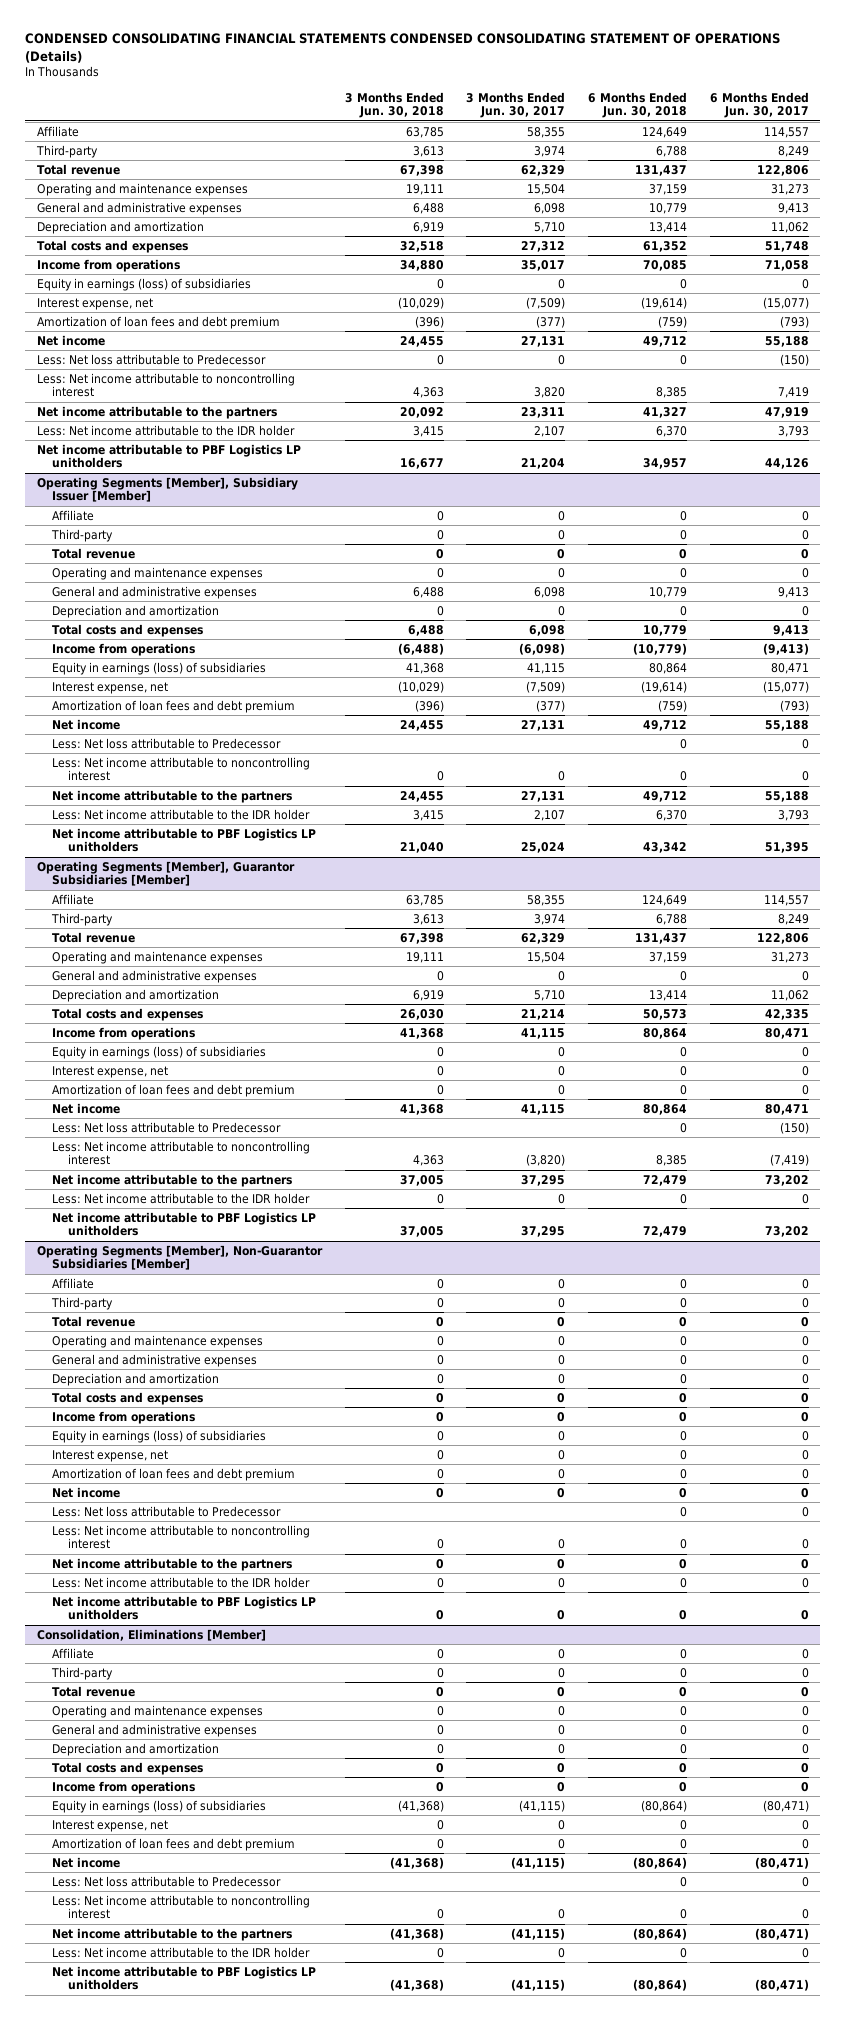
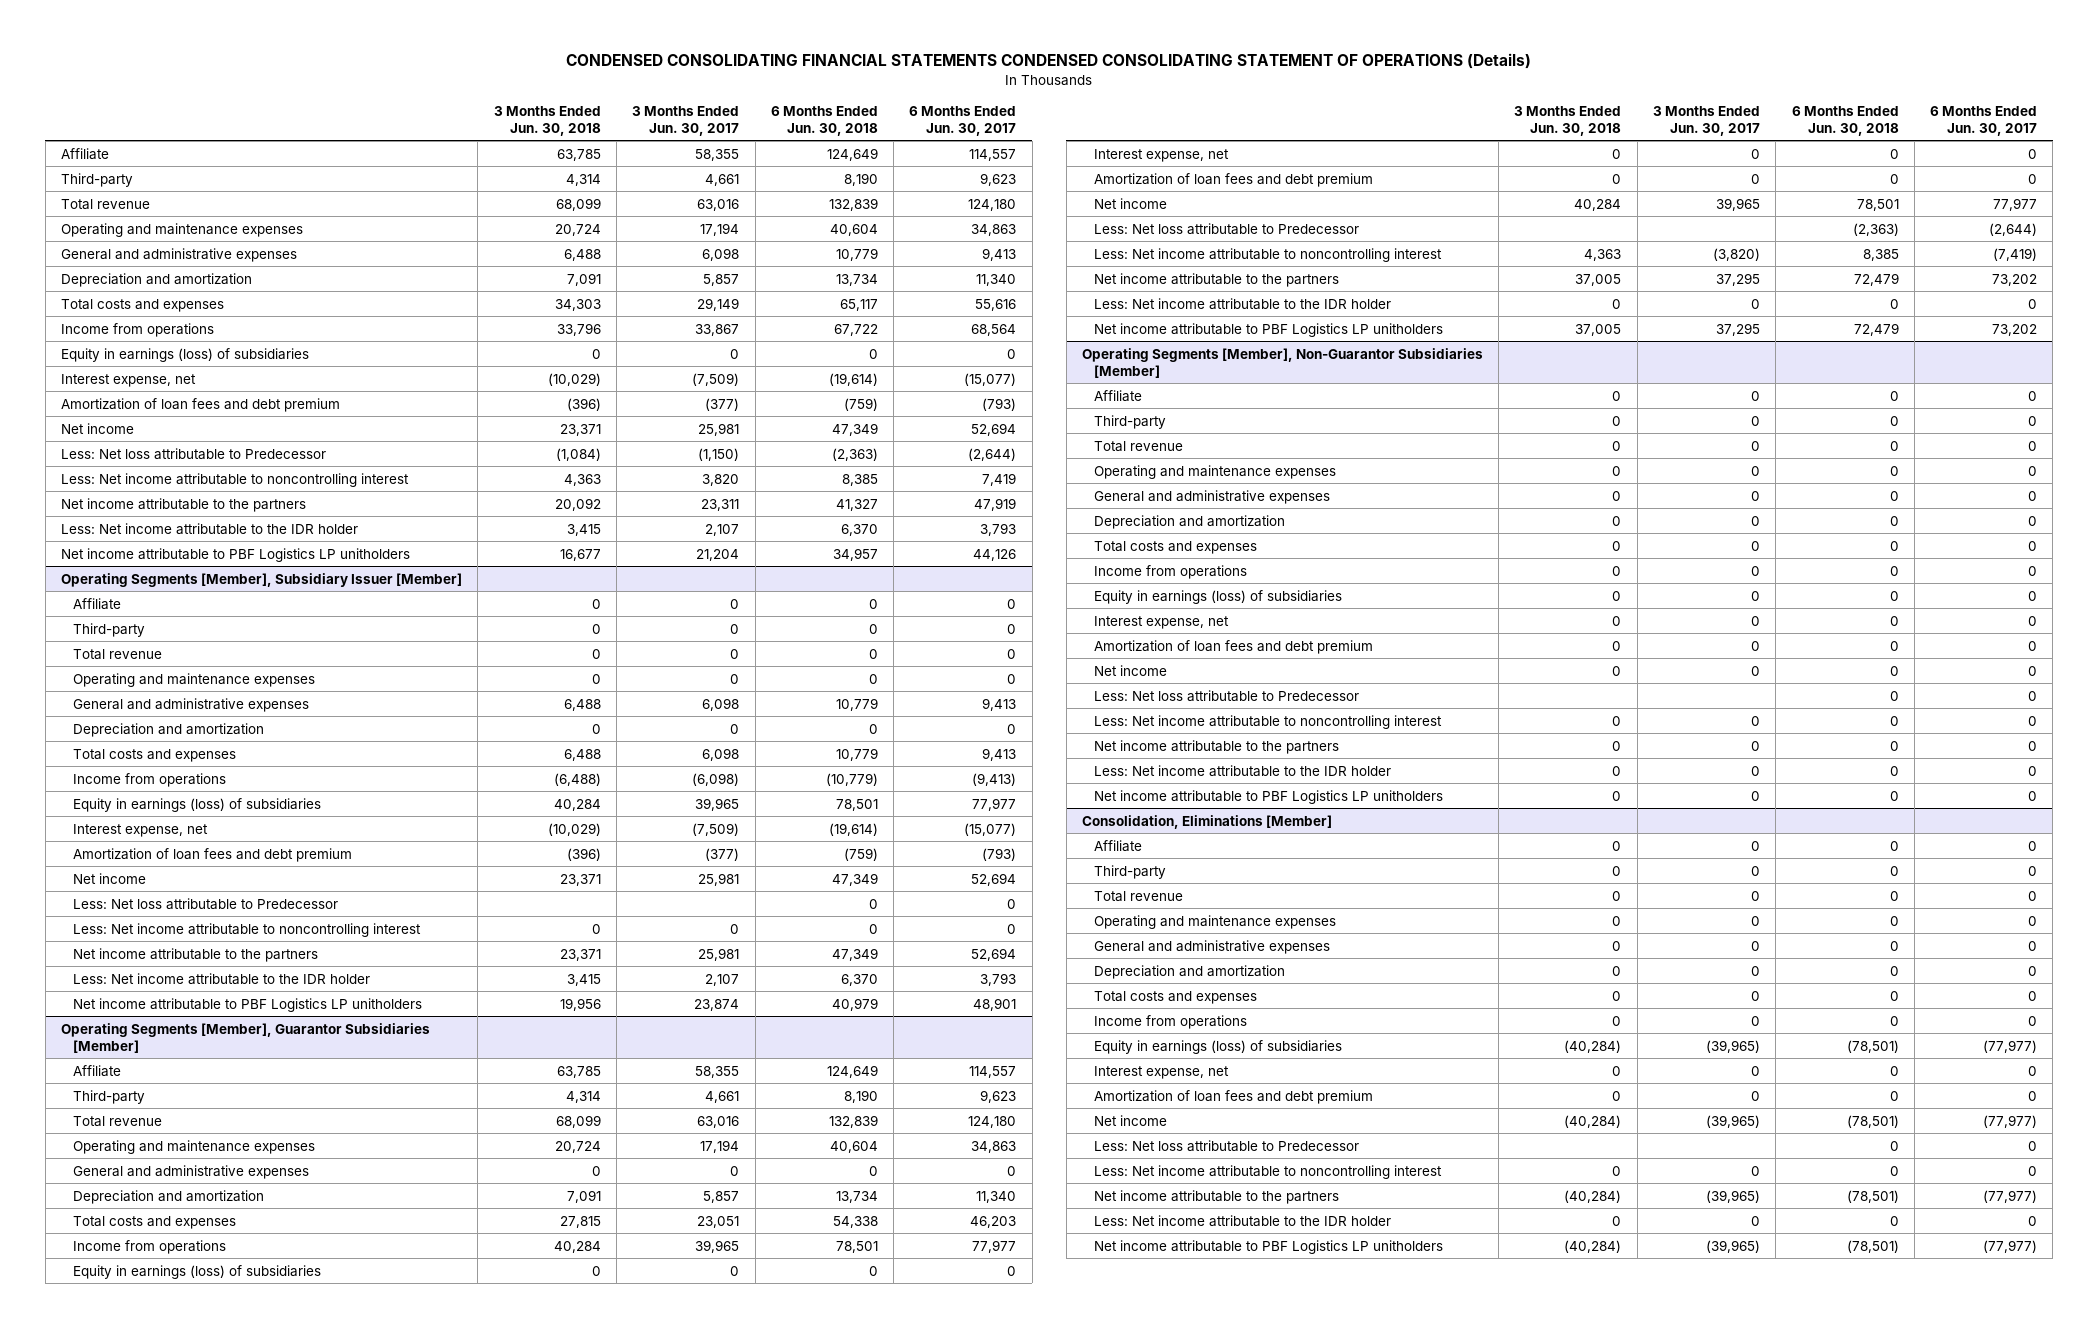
[412,145,444,157] 3,613 -> [565,173,601,186] 4,314
[534,145,566,157] 3,974 -> [705,173,740,186] 4,661
[656,145,688,157] 6,788 -> [843,172,878,186] 8,190
[778,145,810,157] 8,249 -> [980,172,1017,186] 9,623
[399,164,444,176] 67,398 -> [555,197,601,211] 68,099
[521,164,566,176] 62,329 -> [697,198,740,211] 63,016
[635,164,688,176] 131,437 -> [828,197,878,211] 132,839
[757,164,810,176] 122,806 -> [968,198,1017,211] 124,180
[405,183,444,195] 19,111 -> [554,223,601,236] 20,724
[527,183,566,195] 15,504 -> [700,222,740,236] 17,194
[649,183,688,195] 37,159 -> [829,223,878,236] 40,604
[771,183,810,195] 31,273 -> [971,223,1017,236] 34,863
[412,221,444,233] 6,919 -> [566,272,601,286] 7,091
[534,221,566,233] 5,710 -> [703,273,740,286] 5,857
[649,221,688,233] 13,414 -> [835,273,878,286] 13,734
[771,221,810,233] 11,062 -> [976,273,1017,286] 11,340
[399,240,444,252] 32,518 -> [554,298,601,311] 34,303
[521,240,566,252] 27,312 -> [697,297,740,311] 29,149
[643,240,688,252] 61,352 -> [839,298,878,311] 65,117
[765,240,810,252] 51,748 -> [975,298,1017,311] 55,616
[399,259,444,271] 34,880 -> [556,322,601,336] 33,796
[521,259,566,271] 35,017 -> [695,323,740,336] 33,867
[643,259,688,271] 70,085 -> [833,323,878,336] 67,722
[765,259,810,271] 71,058 -> [971,323,1017,336] 68,564
[399,335,444,347] 24,455 -> [559,423,601,436] 23,371
[521,335,566,347] 27,131 -> [698,422,740,436] 25,981
[643,335,688,347] 49,712 -> [831,422,878,436] 47,349
[765,335,810,347] 55,188 -> [971,422,1017,436] 52,694
[436,354,444,365] 0 -> [555,447,601,461] (1,084)
[558,354,566,365] 0 -> [698,447,740,461] (1,150)
[680,354,688,365] 0 -> [831,447,878,461] (2,363)
[780,353,810,366] (150) -> [968,447,1017,461] (2,644)
[405,662,444,674] 41,368 -> [553,798,601,811] 40,284
[527,662,566,674] 41,115 -> [695,797,740,811] 39,965
[649,662,688,674] 80,864 -> [835,798,878,811] 78,501
[771,662,810,674] 80,471 -> [972,797,1017,811] 77,977
[399,719,444,731] 24,455 -> [559,873,601,886] 23,371
[521,719,566,731] 27,131 -> [698,872,740,886] 25,981
[643,719,688,731] 49,712 -> [831,872,878,886] 47,349
[765,719,810,731] 55,188 -> [971,872,1017,886] 52,694
[399,790,444,802] 24,455 -> [559,948,601,961] 23,371
[521,790,566,802] 27,131 -> [698,947,740,961] 25,981
[643,790,688,802] 49,712 -> [831,947,878,961] 47,349
[765,790,810,802] 55,188 -> [971,947,1017,961] 52,694
[399,842,444,854] 21,040 -> [559,997,601,1011] 19,956
[521,842,566,854] 25,024 -> [694,998,740,1011] 23,874
[643,842,688,854] 43,342 -> [831,997,878,1011] 40,979
[765,842,810,854] 51,395 -> [973,997,1017,1011] 48,901
[412,913,444,925] 3,613 -> [565,1090,601,1103] 4,314
[534,913,566,925] 3,974 -> [705,1090,740,1103] 4,661
[656,913,688,925] 6,788 -> [843,1089,878,1103] 8,190
[778,913,810,925] 8,249 -> [980,1089,1017,1103] 9,623
[399,932,444,944] 67,398 -> [555,1114,601,1128] 68,099
[521,932,566,944] 62,329 -> [697,1115,740,1128] 63,016
[635,932,688,944] 131,437 -> [828,1114,878,1128] 132,839
[757,932,810,944] 122,806 -> [968,1115,1017,1128] 124,180
[405,951,444,963] 19,111 -> [554,1140,601,1153] 20,724
[527,951,566,963] 15,504 -> [700,1139,740,1153] 17,194
[649,951,688,963] 37,159 -> [829,1140,878,1153] 40,604
[771,951,810,963] 31,273 -> [971,1140,1017,1153] 34,863
[412,989,444,1001] 6,919 -> [566,1189,601,1203] 7,091
[534,989,566,1001] 5,710 -> [703,1190,740,1203] 5,857
[649,989,688,1001] 13,414 -> [835,1190,878,1203] 13,734
[771,989,810,1001] 11,062 -> [976,1190,1017,1203] 11,340
[399,1008,444,1020] 26,030 -> [559,1215,601,1228] 27,815
[521,1008,566,1020] 21,214 -> [697,1215,740,1228] 23,051
[643,1008,688,1020] 50,573 -> [832,1215,878,1228] 54,338
[765,1008,810,1020] 42,335 -> [970,1215,1017,1228] 46,203
[399,1027,444,1039] 41,368 -> [553,1240,601,1253] 40,284
[521,1027,566,1039] 41,115 -> [695,1239,740,1253] 39,965
[643,1027,688,1039] 80,864 -> [835,1240,878,1253] 78,501
[765,1027,810,1039] 80,471 -> [972,1239,1017,1253] 77,977
[399,1103,444,1115] 41,368 -> [1574,198,1622,211] 40,284
[521,1103,566,1115] 41,115 -> [1715,197,1760,211] 39,965
[643,1103,688,1115] 80,864 -> [1856,198,1899,211] 78,501
[765,1103,810,1115] 80,471 -> [1993,197,2038,211] 77,977
[680,1122,688,1133] 0 -> [1852,222,1899,236] (2,363)
[780,1121,810,1134] (150) -> [1989,222,2038,236] (2,644)
[397,1799,444,1812] (41,368) -> [1564,1039,1622,1053] (40,284)
[519,1799,566,1812] (41,115) -> [1705,1039,1760,1053] (39,965)
[641,1799,688,1812] (80,864) -> [1846,1039,1899,1053] (78,501)
[763,1799,810,1812] (80,471) -> [1983,1039,2038,1053] (77,977)
[389,1856,444,1869] (41,368) -> [1564,1114,1622,1128] (40,284)
[511,1856,566,1869] (41,115) -> [1705,1114,1760,1128] (39,965)
[633,1856,688,1869] (80,864) -> [1846,1114,1899,1128] (78,501)
[755,1856,810,1869] (80,471) -> [1983,1114,2038,1128] (77,977)
[389,1927,444,1940] (41,368) -> [1564,1189,1622,1203] (40,284)
[511,1927,566,1940] (41,115) -> [1705,1189,1760,1203] (39,965)
[633,1927,688,1940] (80,864) -> [1846,1189,1899,1203] (78,501)
[755,1927,810,1940] (80,471) -> [1983,1189,2038,1203] (77,977)
[389,1979,444,1992] (41,368) -> [1564,1239,1622,1253] (40,284)
[511,1979,566,1992] (41,115) -> [1705,1239,1760,1253] (39,965)
[633,1979,688,1992] (80,864) -> [1846,1239,1899,1253] (78,501)
[755,1979,810,1992] (80,471) -> [1983,1239,2038,1253] (77,977)

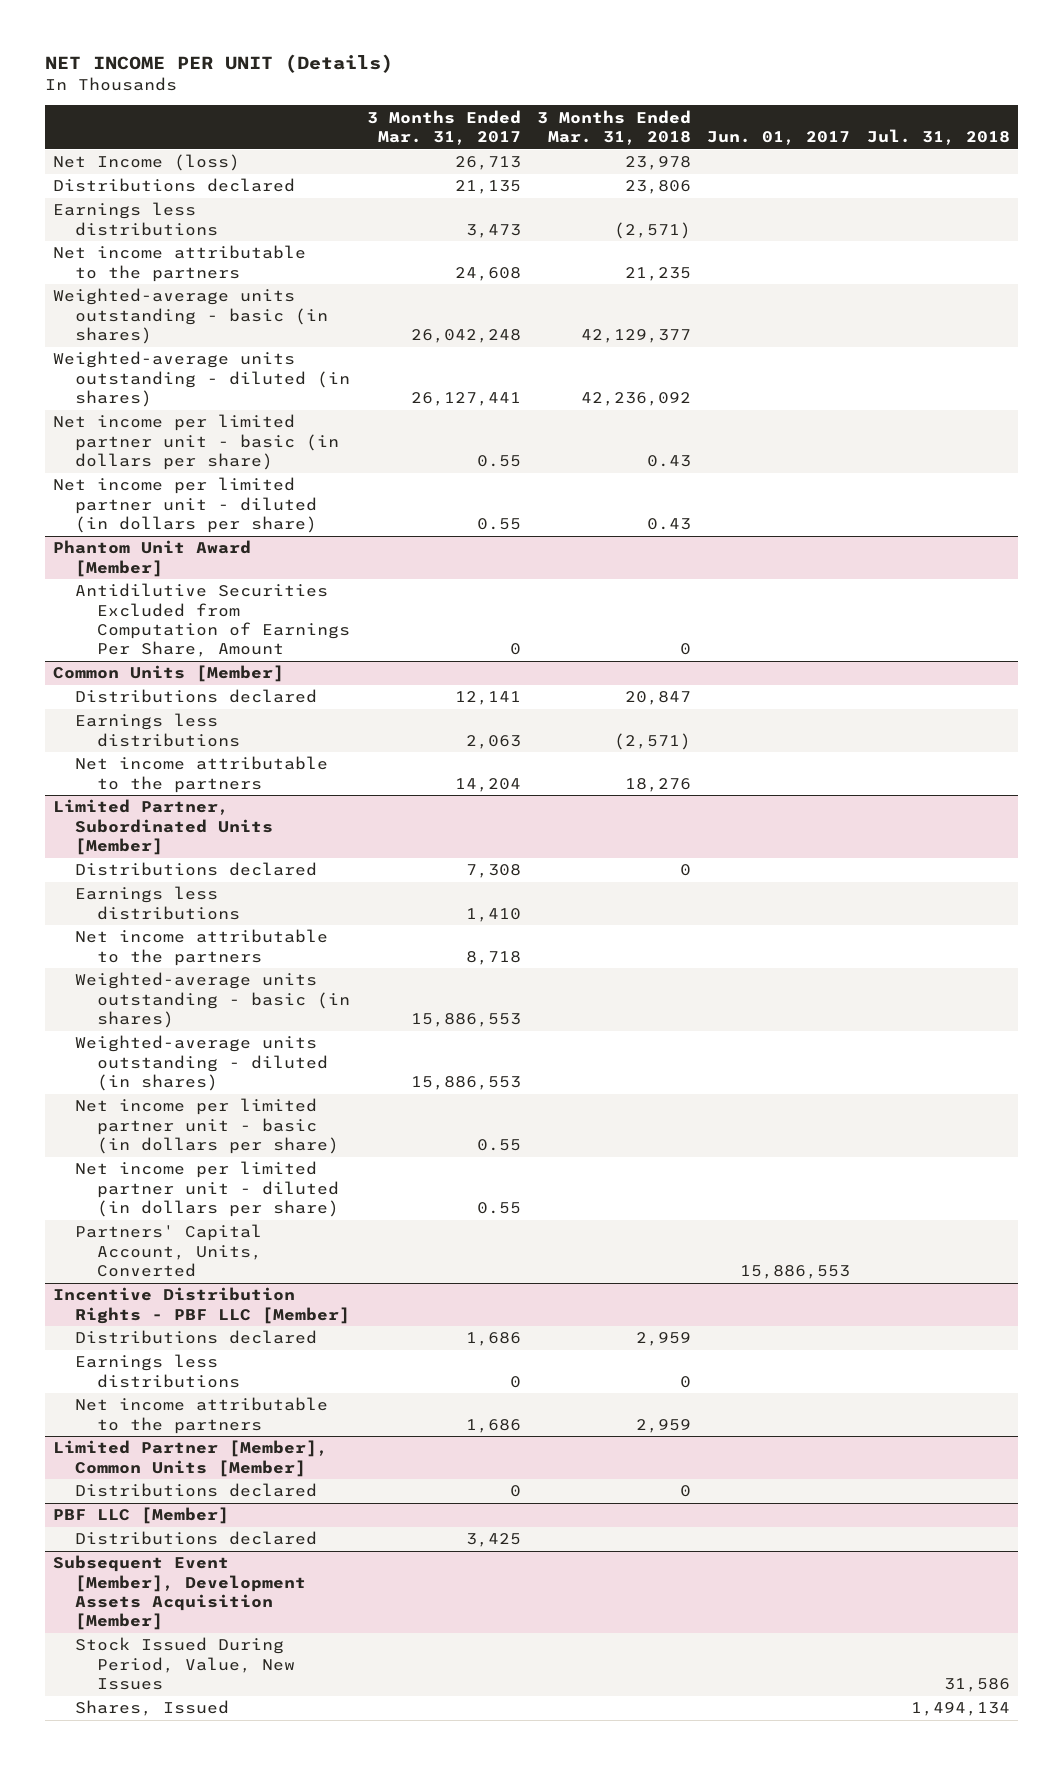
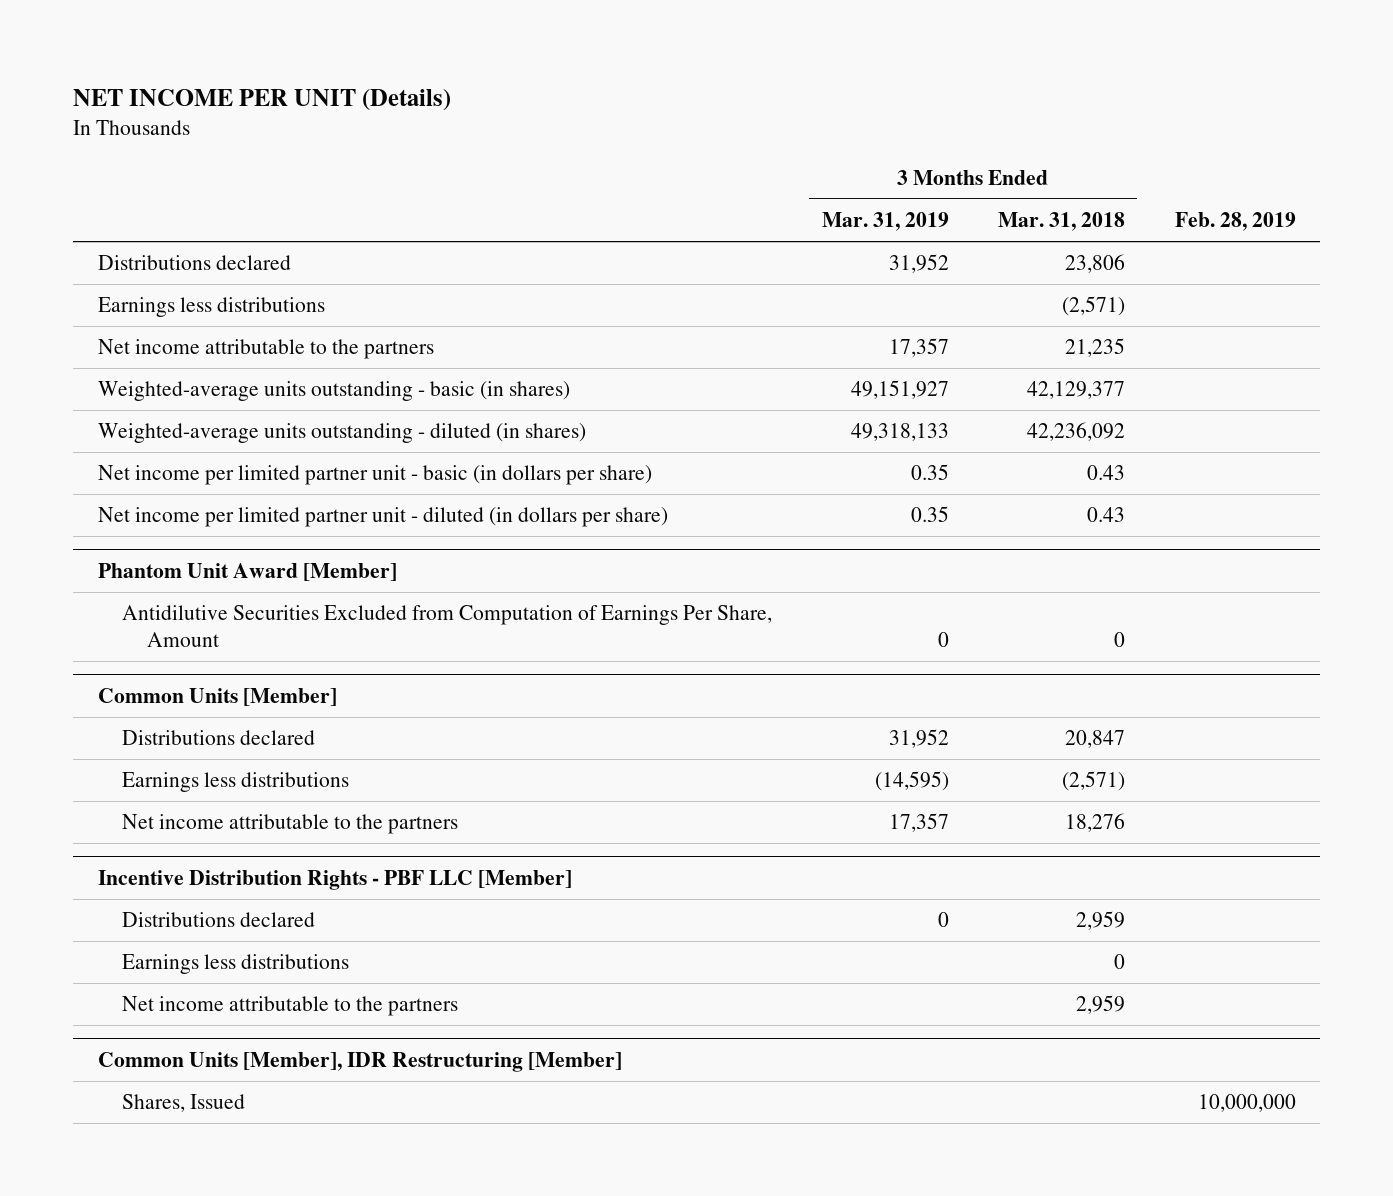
[366,109,521,145] 3 Months Ended Mar. 31, 2017 -> none
[707,130,851,145] Jun. 01, 2017 -> none
[866,128,1010,145] Jul. 31, 2018 -> none
none -> [821,211,949,231] Mar. 31, 2019
none -> [1174,211,1296,231] Feb. 28, 2019
[53,154,241,172] Net Income (loss) -> none
[53,799,274,856] Limited Partner, Subordinated Units [Member] -> none
[75,862,318,877] Distributions declared -> none
[75,886,241,920] Earnings less distributions -> none
[75,929,329,966] Net income attributable to the partners -> none
[75,972,351,1029] Weighted-average units outstanding - basic (in shares) -> none
[75,1035,329,1092] Weighted-average units outstanding - diluted (in shares) -> none
[75,1098,340,1155] Net income per limited partner unit - basic (in dollars per share) -> none
[75,1161,340,1218] Net income per limited partner unit - diluted (in dollars per share) -> none
[75,1224,263,1278] Partners' Capital Account, Units, Converted -> none
[53,1440,329,1477] Limited Partner [Member], Common Units [Member] -> none
[75,1483,318,1498] Distributions declared -> none
[53,1507,230,1525] PBF LLC [Member] -> none
[75,1531,318,1546] Distributions declared -> none
[53,1555,307,1631] Subsequent Event [Member], Development Assets Acquisition [Member] -> none
[75,1637,296,1691] Stock Issued During Period, Value, New Issues -> none
none -> [97,1051,622,1072] Common Units [Member], IDR Restructuring [Member]

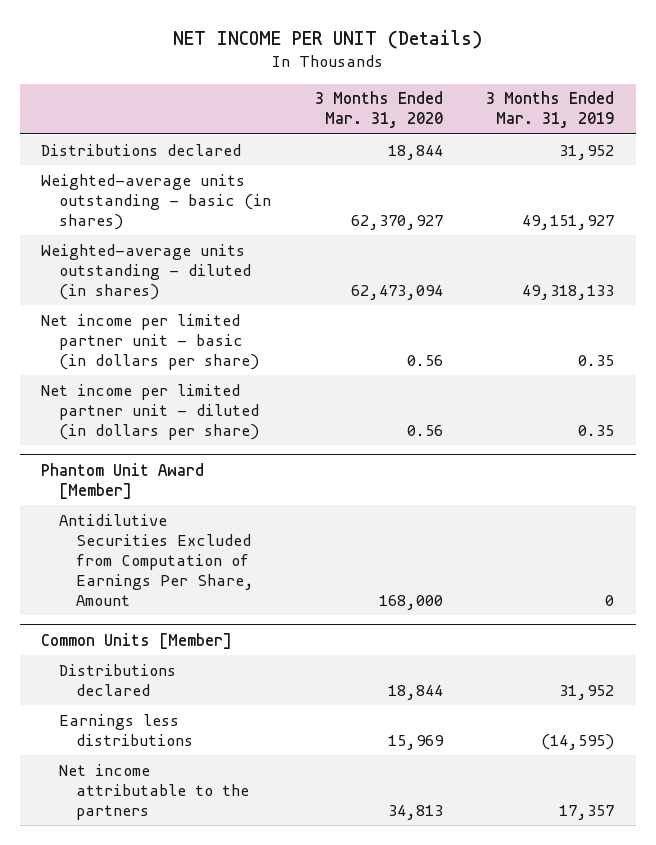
[998,211,1126,231] Mar. 31, 2018 -> none
[1174,211,1296,231] Feb. 28, 2019 -> none
none -> [314,91,443,129] 3 Months Ended Mar. 31, 2020
[97,297,325,318] Earnings less distributions -> none
[97,339,434,360] Net income attributable to the partners -> none
[97,869,572,890] Incentive Distribution Rights - PBF LLC [Member] -> none
[122,912,316,928] Distributions declared -> none
[122,954,350,975] Earnings less distributions -> none
[122,996,459,1017] Net income attributable to the partners -> none
[97,1051,622,1072] Common Units [Member], IDR Restructuring [Member] -> none
[122,1094,246,1113] Shares, Issued -> none

